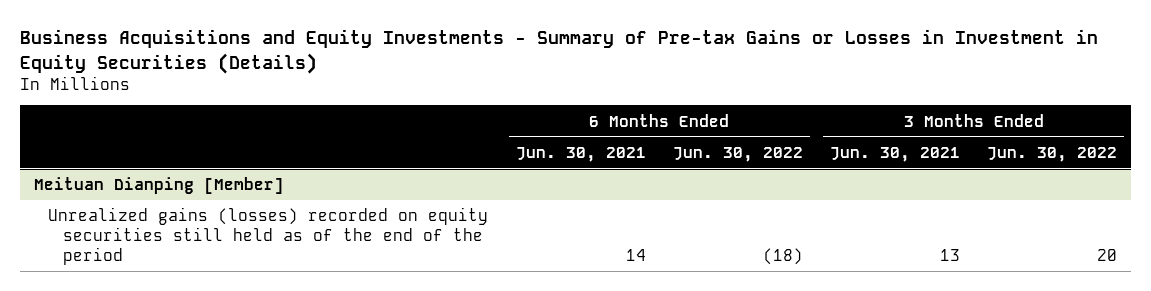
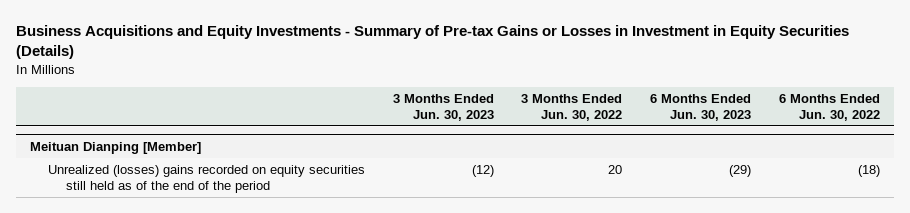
[515,146,646,162] Jun. 30, 2021 -> none
[829,146,960,162] Jun. 30, 2021 -> none
none -> [392,94,494,121] 3 Months Ended Jun. 30, 2023
none -> [650,94,752,121] 6 Months Ended Jun. 30, 2023
[48,207,489,265] Unrealized gains (losses) recorded on equity securities still held as of the end of the period -> [47,165,365,193] Unrealized (losses) gains recorded on equity securities still held as of the end of the period

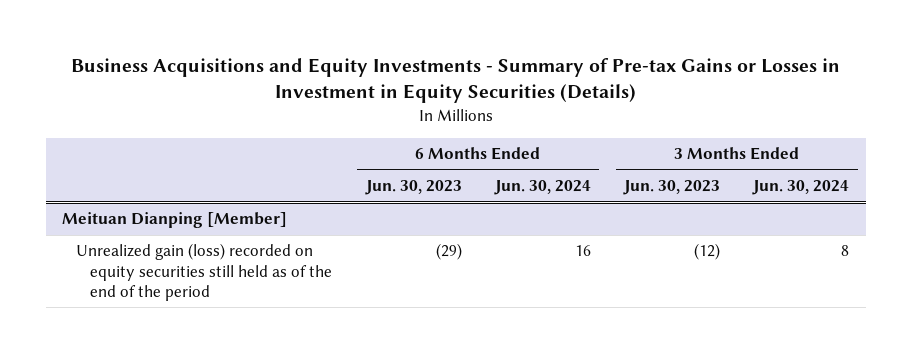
[521,94,623,121] 3 Months Ended Jun. 30, 2022 -> none
[778,94,880,121] 6 Months Ended Jun. 30, 2022 -> none
none -> [493,180,591,196] Jun. 30, 2024
none -> [752,180,850,196] Jun. 30, 2024
[47,165,365,193] Unrealized (losses) gains recorded on equity securities still held as of the end of the period -> [76,243,333,301] Unrealized gain (loss) recorded on equity securities still held as of the end of the period

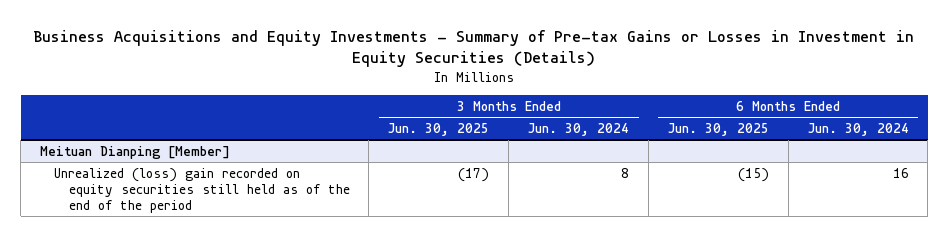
[364,180,462,196] Jun. 30, 2023 -> none
[623,180,721,196] Jun. 30, 2023 -> none
none -> [388,123,490,137] Jun. 30, 2025
none -> [667,123,769,137] Jun. 30, 2025
[76,243,333,301] Unrealized gain (loss) recorded on equity securities still held as of the end of the period -> [54,167,350,213] Unrealized (loss) gain recorded on equity securities still held as of the end of the period

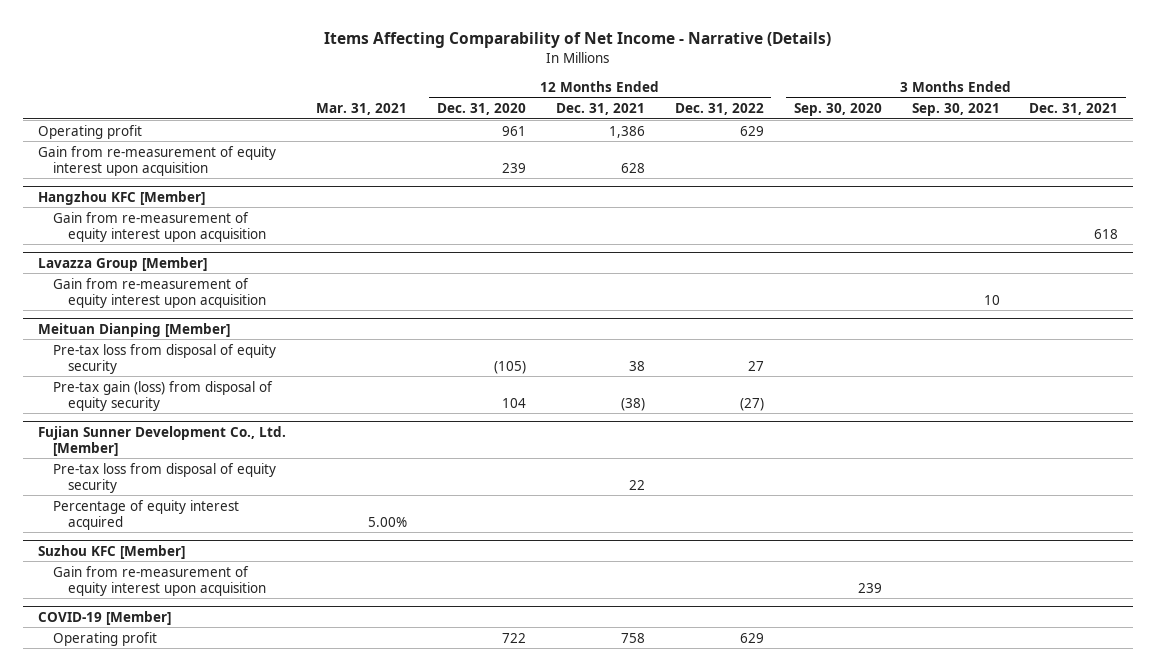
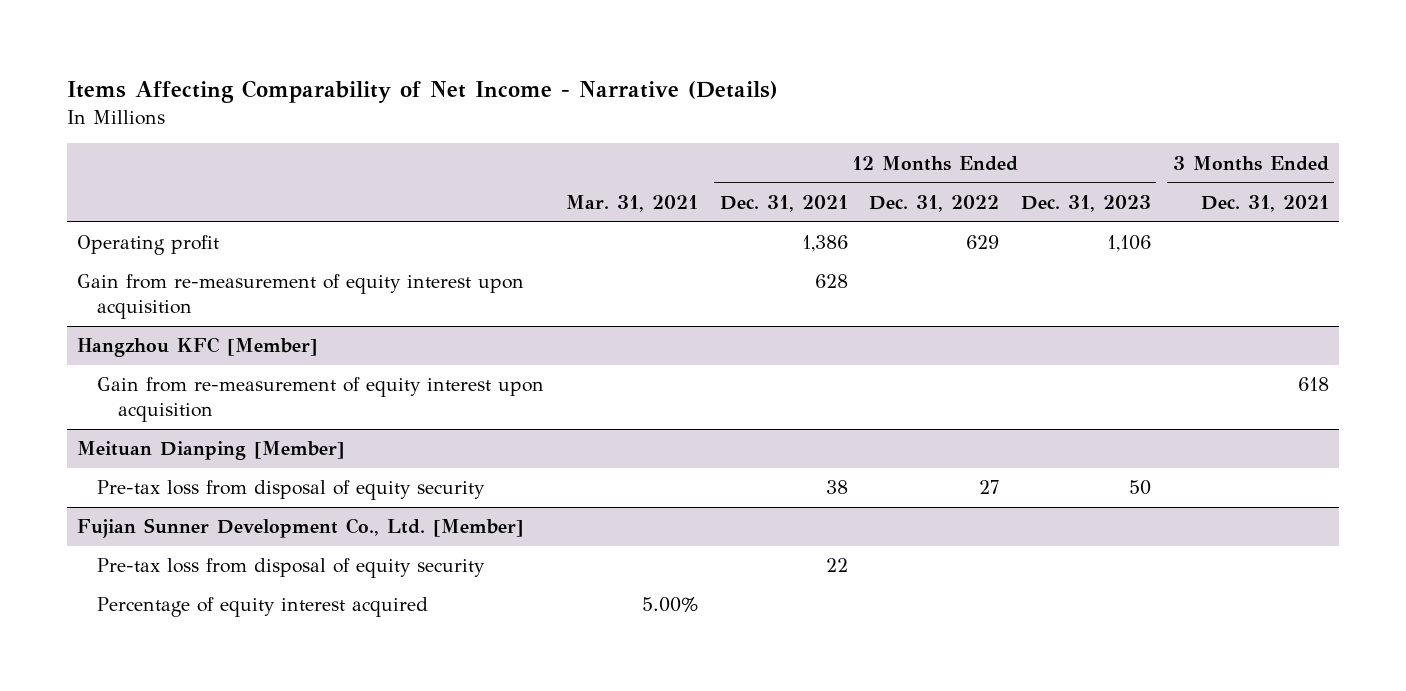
[436,103,526,116] Dec. 31, 2020 -> none
[793,103,882,117] Sep. 30, 2020 -> none
[911,103,1000,117] Sep. 30, 2021 -> none
none -> [1021,195,1152,213] Dec. 31, 2023
[38,256,208,271] Lavazza Group [Member] -> none
[53,277,267,308] Gain from re-measurement of equity interest upon acquisition -> none
[53,380,274,411] Pre-tax gain (loss) from disposal of equity security -> none
[38,544,186,559] Suzhou KFC [Member] -> none
[53,565,267,596] Gain from re-measurement of equity interest upon acquisition -> none
[38,610,172,625] COVID-19 [Member] -> none
[53,631,158,646] Operating profit -> none

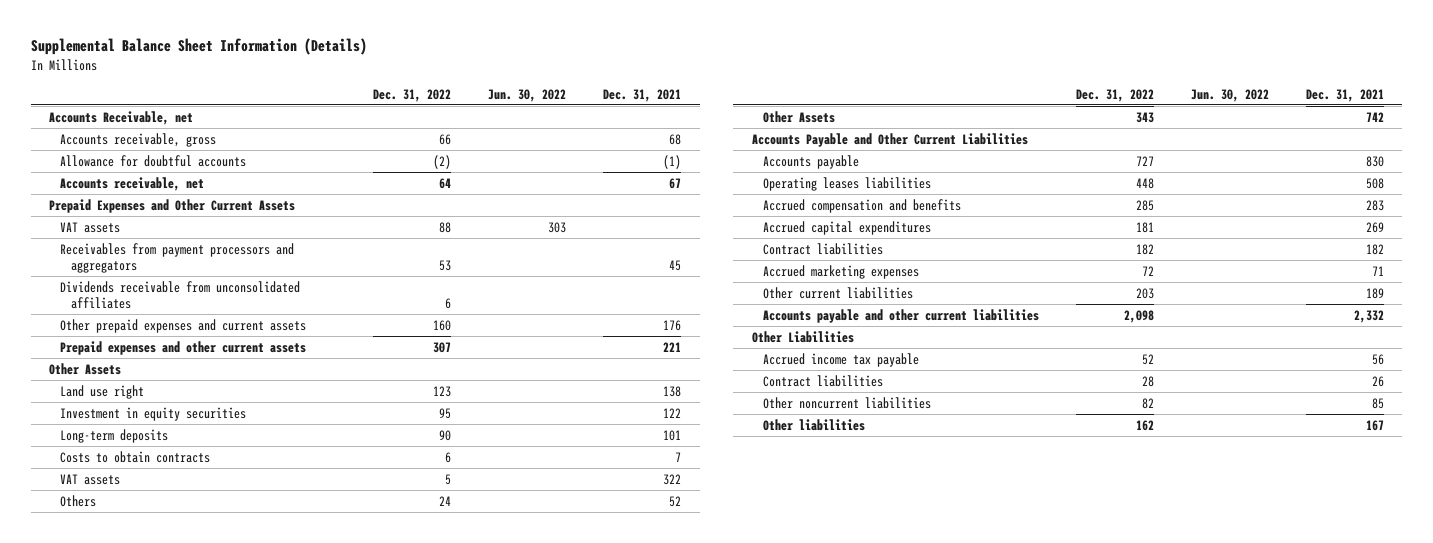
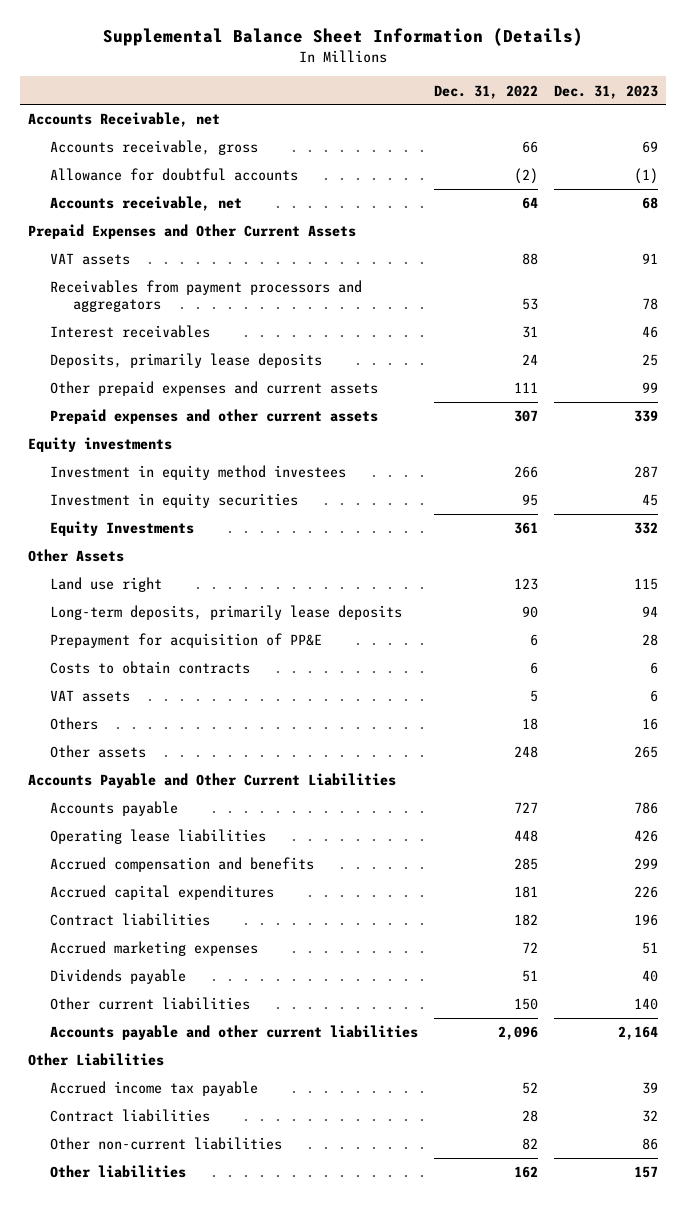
[488,88,567,102] Jun. 30, 2022 -> none
[603,88,682,102] Dec. 31, 2021 -> none
none -> [554,84,659,99] Dec. 31, 2023
[59,280,300,309] Dividends receivable from unconsolidated affiliates -> none
none -> [50,325,211,339] Interest receivables
none -> [50,353,323,369] Deposits, primarily lease deposits
[433,319,452,331] 160 -> [514,382,539,394] 111
none -> [27,437,172,453] Equity investments
none -> [50,465,347,481] Investment in equity method investees
[59,406,246,421] Investment in equity securities -> [50,493,299,509] Investment in equity securities
none -> [50,521,195,537] Equity Investments
[59,428,168,443] Long-term deposits -> [50,605,403,621] Long-term deposits, primarily lease deposits
none -> [50,633,323,649] Prepayment for acquisition of PP&E
[439,495,452,506] 24 -> [522,718,539,731] 18
[762,110,835,123] Other Assets -> [50,745,147,759] Other assets
[1135,111,1154,123] 343 -> [514,746,539,759] 248
[762,176,931,191] Operating leases liabilities -> [50,829,267,845] Operating lease liabilities
none -> [50,969,187,985] Dividends payable
[1135,287,1154,299] 203 -> [514,998,539,1011] 150
[1123,309,1154,323] 2,098 -> [498,1026,539,1041] 2,096
[762,396,931,409] Other noncurrent liabilities -> [50,1137,283,1151] Other non-current liabilities

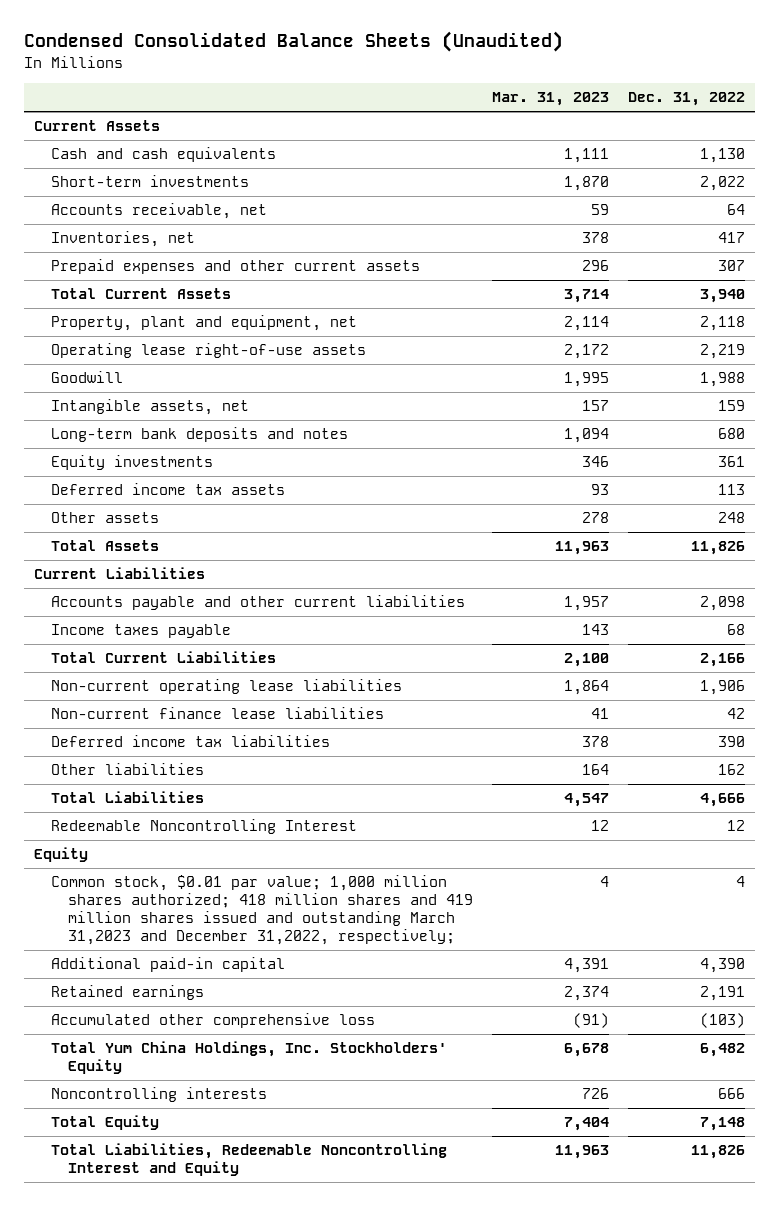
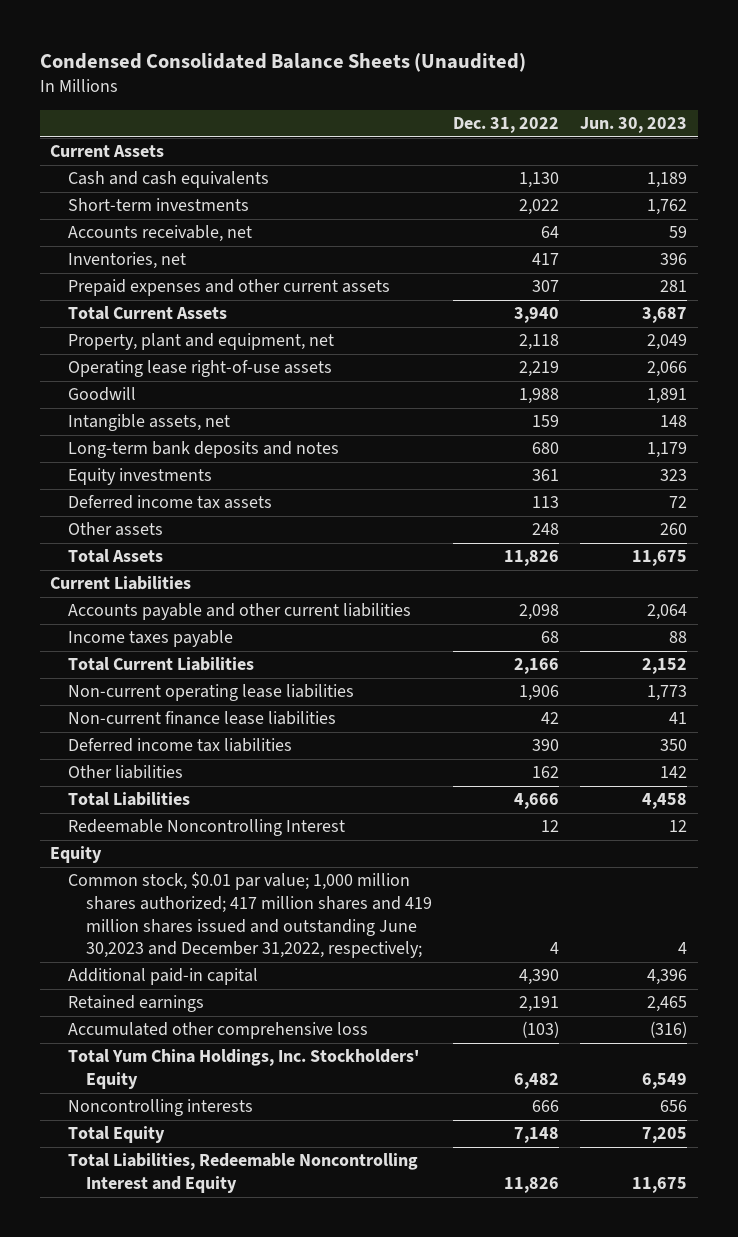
[491,92,609,107] Mar. 31, 2023 -> none
none -> [580,117,688,134] Jun. 30, 2023
[50,875,473,946] Common stock, $0.01 par value; 1,000 million shares authorized; 418 million shares and 419 million shares issued and outstanding March 31,2023 and December 31,2022, respectively; -> [68,872,433,959] Common stock, $0.01 par value; 1,000 million shares authorized; 417 million shares and 419 million shares issued and outstanding June 30,2023 and December 31,2022, respectively;

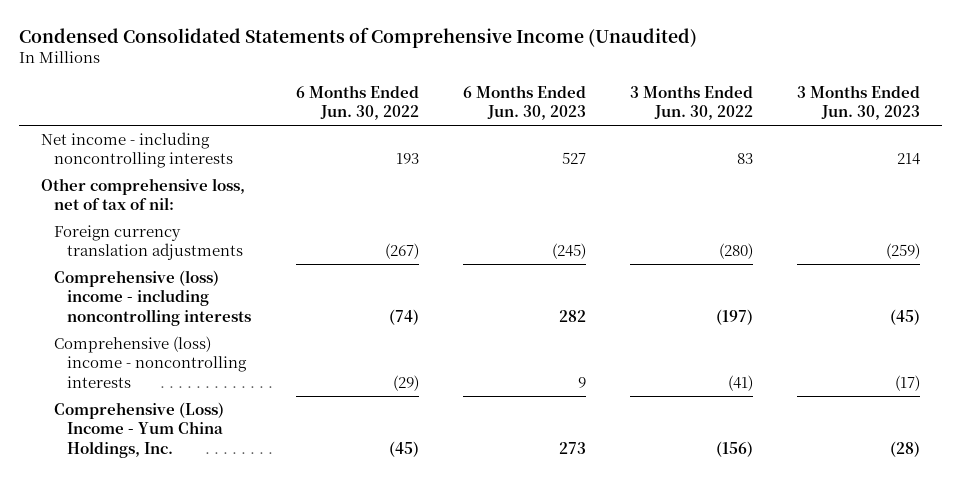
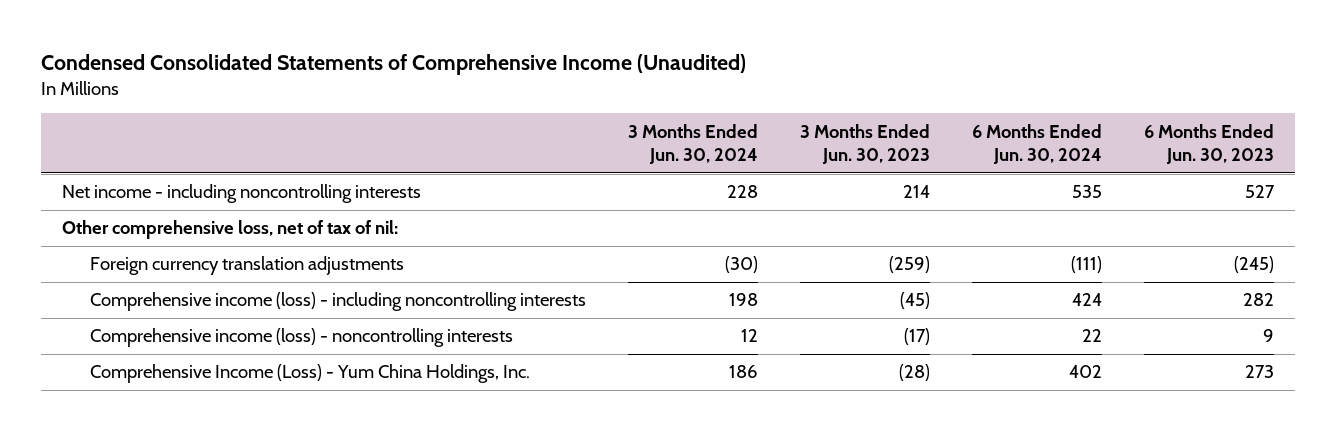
[295,84,419,120] 6 Months Ended Jun. 30, 2022 -> none
[629,84,753,120] 3 Months Ended Jun. 30, 2022 -> none
none -> [627,123,758,165] 3 Months Ended Jun. 30, 2024
none -> [972,123,1103,165] 6 Months Ended Jun. 30, 2024
[54,270,252,326] Comprehensive (loss) income - including noncontrolling interests -> [89,292,586,312] Comprehensive income (loss) - including noncontrolling interests
[54,336,248,388] Comprehensive (loss) income - noncontrolling interests -> [89,328,513,348] Comprehensive income (loss) - noncontrolling interests
[54,402,225,458] Comprehensive (Loss) Income - Yum China Holdings, Inc. -> [89,364,530,384] Comprehensive Income (Loss) - Yum China Holdings, Inc.

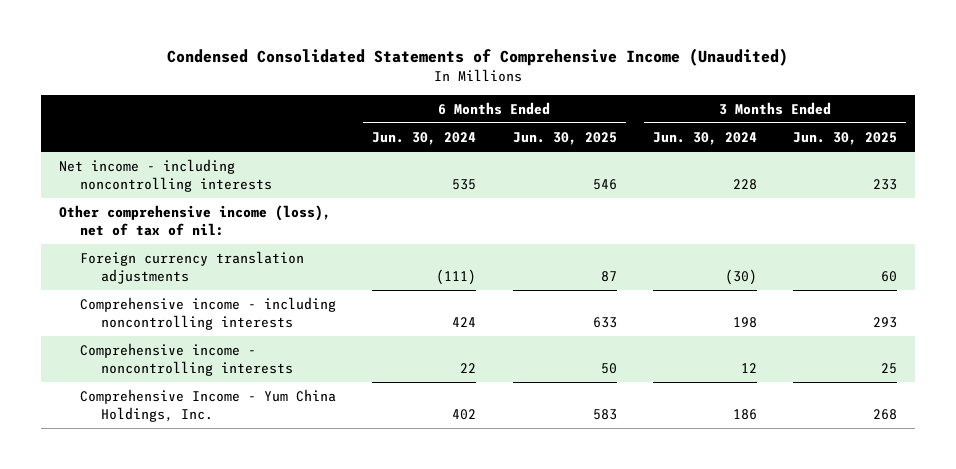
[799,123,930,165] 3 Months Ended Jun. 30, 2023 -> none
[1144,123,1275,165] 6 Months Ended Jun. 30, 2023 -> none
none -> [512,131,617,145] Jun. 30, 2025
none -> [793,131,898,145] Jun. 30, 2025
[61,220,398,240] Other comprehensive loss, net of tax of nil: -> [59,204,332,236] Other comprehensive income (loss), net of tax of nil:
[89,292,586,312] Comprehensive income (loss) - including noncontrolling interests -> [80,296,337,330] Comprehensive income - including noncontrolling interests
[89,328,513,348] Comprehensive income (loss) - noncontrolling interests -> [80,342,294,376] Comprehensive income - noncontrolling interests
[89,364,530,384] Comprehensive Income (Loss) - Yum China Holdings, Inc. -> [80,388,337,422] Comprehensive Income - Yum China Holdings, Inc.

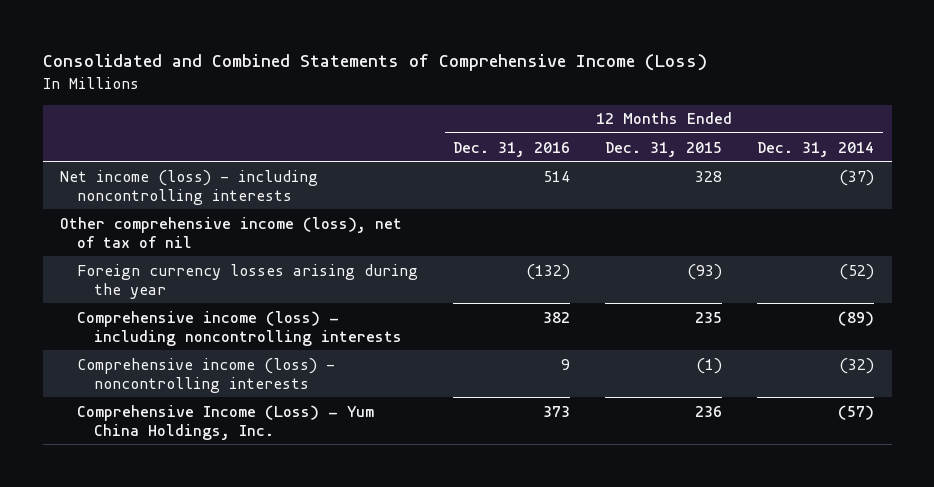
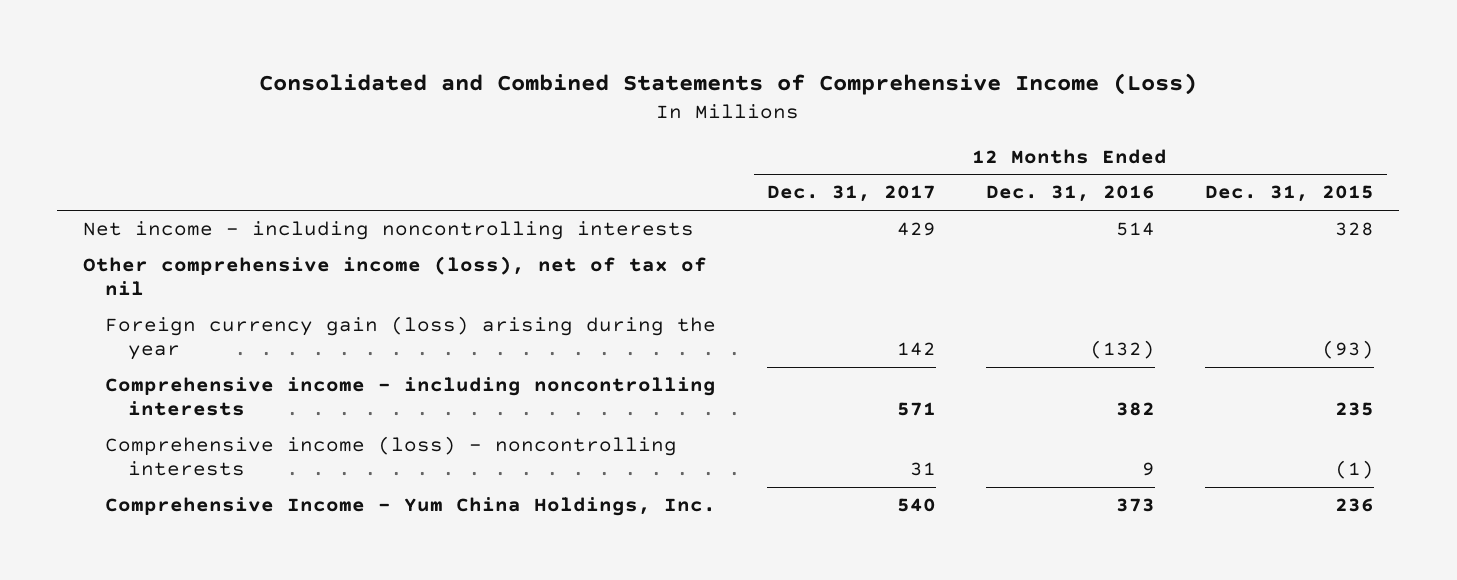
[757,141,875,157] Dec. 31, 2014 -> none
none -> [766,185,936,203] Dec. 31, 2017
[60,169,319,205] Net income (loss) - including noncontrolling interests -> [82,220,694,240] Net income - including noncontrolling interests
[77,263,419,299] Foreign currency losses arising during the year -> [105,315,717,361] Foreign currency gain (loss) arising during the year
[77,310,403,346] Comprehensive income (loss) - including noncontrolling interests -> [105,376,717,417] Comprehensive income - including noncontrolling interests
[77,404,375,440] Comprehensive Income (Loss) - Yum China Holdings, Inc. -> [105,496,717,516] Comprehensive Income - Yum China Holdings, Inc.

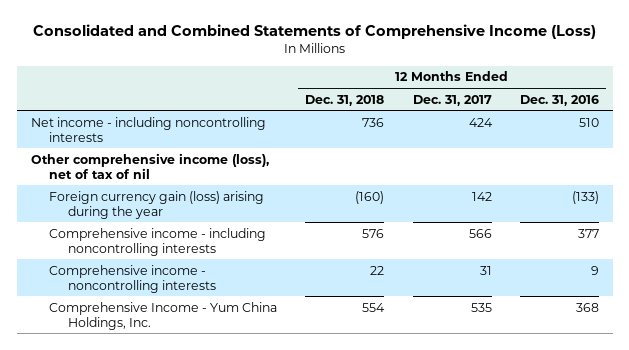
[1205,185,1375,203] Dec. 31, 2015 -> none
none -> [305,94,385,106] Dec. 31, 2018
[896,221,936,236] 429 -> [468,117,493,127] 424
[1115,221,1155,236] 514 -> [578,117,599,127] 510
[1089,340,1155,360] (132) -> [571,190,599,204] (133)
[896,402,936,417] 571 -> [468,228,492,238] 566
[1115,402,1155,417] 382 -> [577,228,599,238] 377
[105,435,678,477] Comprehensive income (loss) - noncontrolling interests -> [49,264,217,293] Comprehensive income - noncontrolling interests
[896,497,936,512] 540 -> [470,302,492,312] 535
[1115,497,1155,512] 373 -> [575,302,599,312] 368

